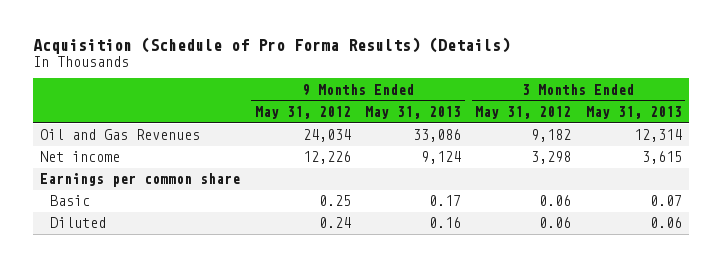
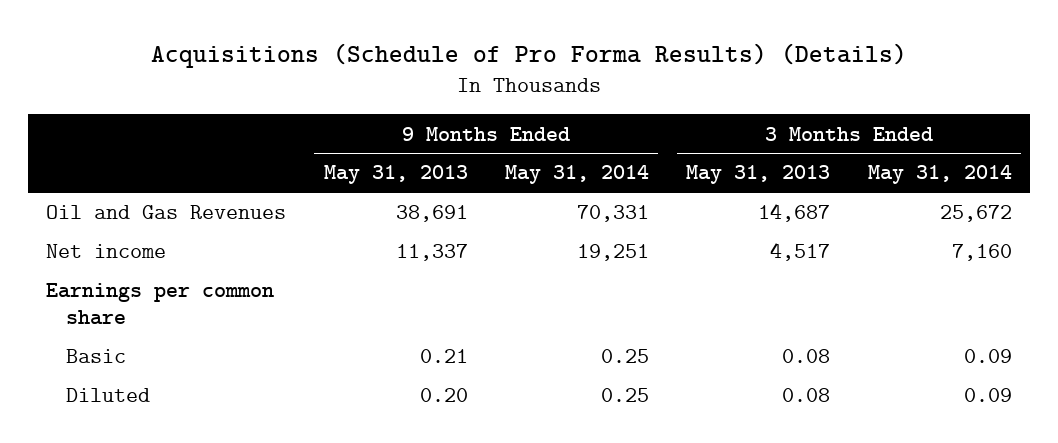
[33,37,511,55] Acquisition (Schedule of Pro Forma Results) (Details) -> [150,43,907,69] Acquisitions (Schedule of Pro Forma Results) (Details)
[254,106,351,120] May 31, 2012 -> none
[475,106,572,120] May 31, 2012 -> none
none -> [504,165,649,185] May 31, 2014
none -> [867,165,1012,185] May 31, 2014
[413,129,462,143] 33,086 -> [395,205,468,223] 38,691
[633,129,682,143] 12,314 -> [758,203,831,223] 14,687
[421,151,462,165] 9,124 -> [395,244,468,262] 11,337
[641,151,682,165] 3,615 -> [770,242,831,262] 4,517
[429,195,462,207] 0.17 -> [419,349,468,364] 0.21
[649,195,682,207] 0.07 -> [782,349,831,364] 0.08
[429,217,462,229] 0.16 -> [419,388,468,403] 0.20
[649,217,682,229] 0.06 -> [782,388,831,403] 0.08

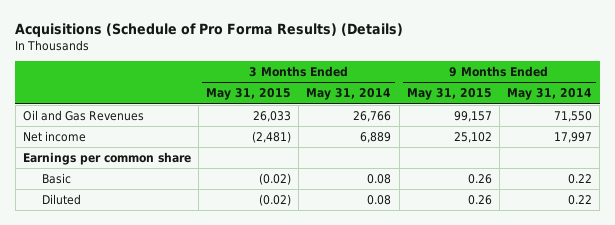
[323,165,468,185] May 31, 2013 -> none
[686,165,831,185] May 31, 2013 -> none
none -> [206,88,292,101] May 31, 2015
none -> [406,88,492,101] May 31, 2015
[576,205,649,223] 70,331 -> [553,110,592,122] 71,550
[939,205,1012,223] 25,672 -> [353,110,392,122] 26,766
[576,244,649,262] 19,251 -> [553,131,592,143] 17,997
[951,244,1012,262] 7,160 -> [360,131,392,143] 6,889
[600,349,649,364] 0.25 -> [567,173,592,184] 0.22
[963,349,1012,364] 0.09 -> [367,173,392,184] 0.08
[600,388,649,403] 0.25 -> [567,194,592,205] 0.22
[963,388,1012,403] 0.09 -> [367,194,392,205] 0.08

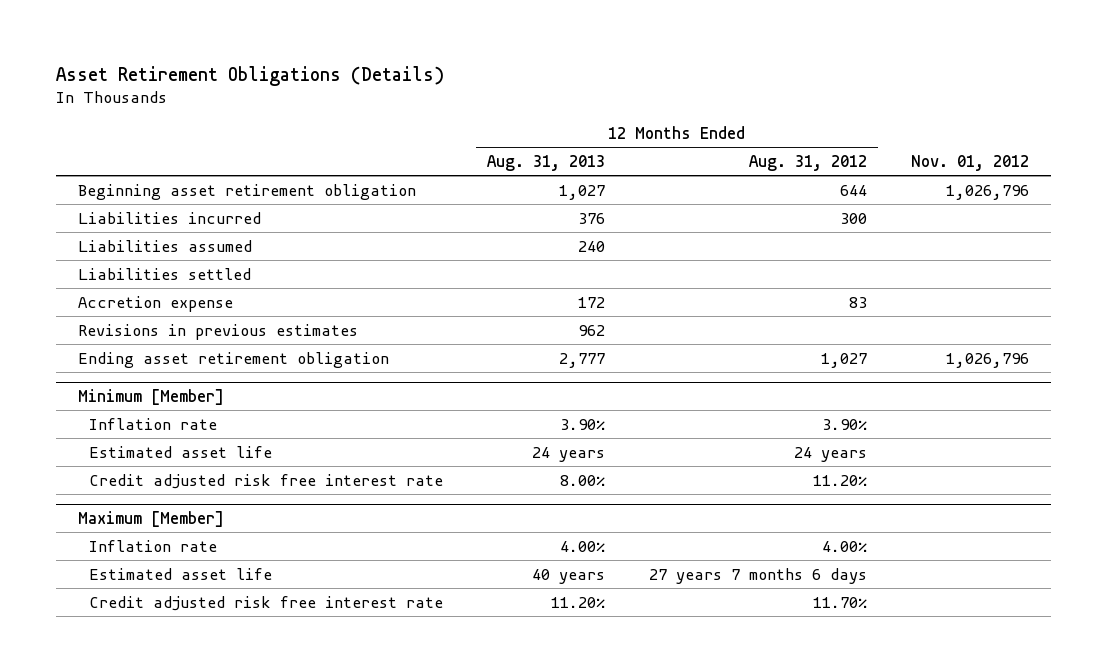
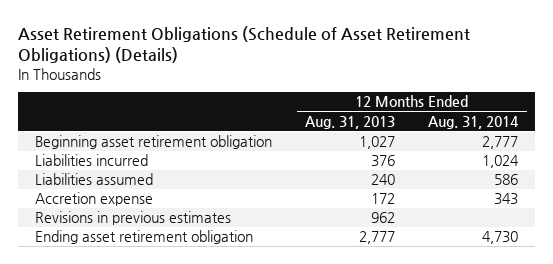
[55,66,444,87] Asset Retirement Obligations (Details) -> [18,26,471,64] Asset Retirement Obligations (Schedule of Asset Retirement Obligations) (Details)
[749,154,868,171] Aug. 31, 2012 -> none
[911,154,1030,171] Nov. 01, 2012 -> none
none -> [428,115,520,129] Aug. 31, 2014
[77,267,251,280] Liabilities settled -> none
[77,388,224,405] Minimum [Member] -> none
[89,417,218,430] Inflation rate -> none
[89,445,273,458] Estimated asset life -> none
[89,473,444,489] Credit adjusted risk free interest rate -> none
[77,510,224,527] Maximum [Member] -> none
[89,539,218,552] Inflation rate -> none
[89,567,273,580] Estimated asset life -> none
[89,595,444,611] Credit adjusted risk free interest rate -> none

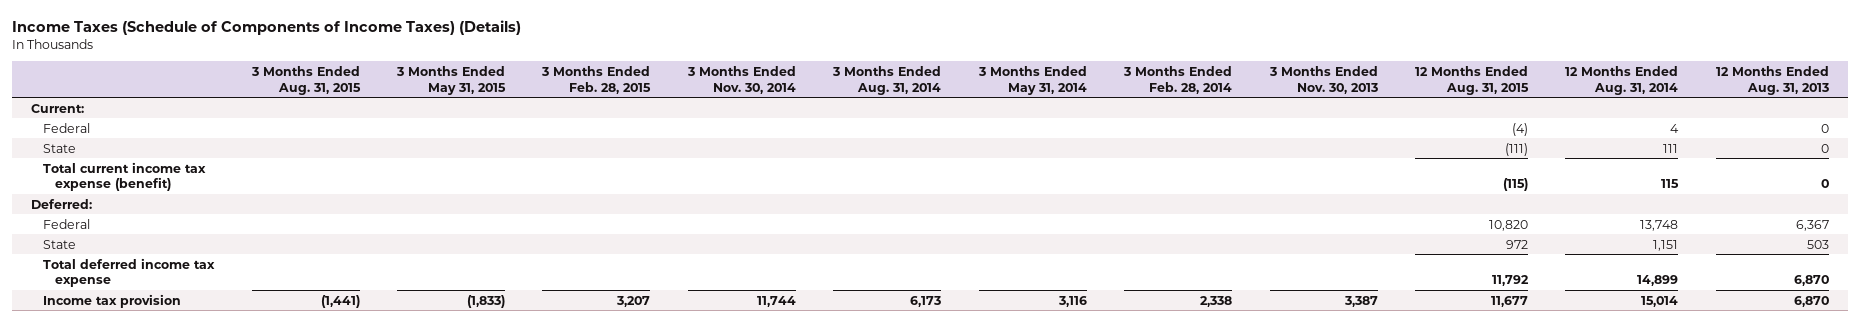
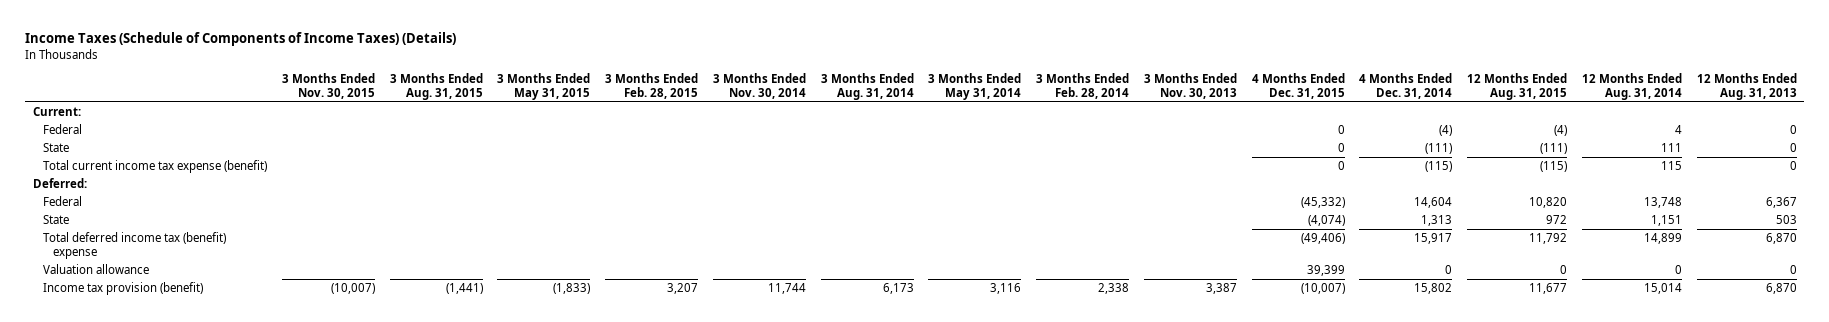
none -> [281,72,375,99] 3 Months Ended Nov. 30, 2015
none -> [1251,72,1345,99] 4 Months Ended Dec. 31, 2015
none -> [1359,72,1453,99] 4 Months Ended Dec. 31, 2014
[43,257,216,288] Total deferred income tax expense -> [43,231,227,259] Total deferred income tax (benefit) expense
none -> [43,263,150,274] Valuation allowance
[43,293,182,308] Income tax provision -> [43,281,204,295] Income tax provision (benefit)

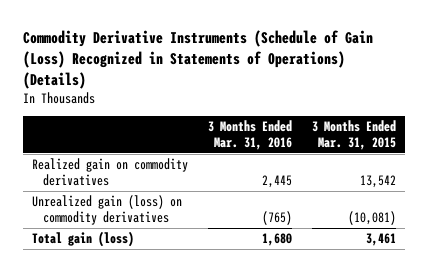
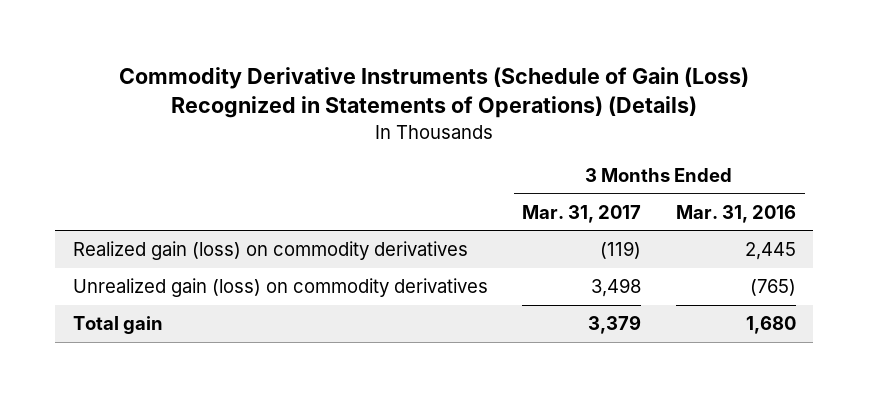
[311,120,396,150] 3 Months Ended Mar. 31, 2015 -> none
none -> [522,204,642,223] Mar. 31, 2017
[32,158,189,186] Realized gain on commodity derivatives -> [72,241,468,261] Realized gain (loss) on commodity derivatives
[32,231,135,248] Total gain (loss) -> [72,316,163,335] Total gain

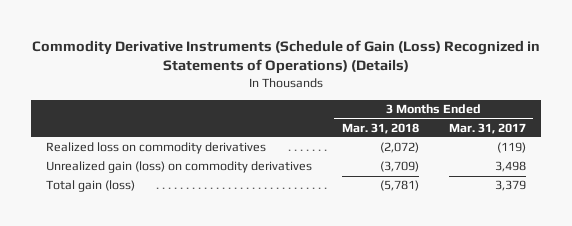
[676,204,797,223] Mar. 31, 2016 -> none
none -> [341,122,419,134] Mar. 31, 2018
[72,241,468,261] Realized gain (loss) on commodity derivatives -> [46,142,267,155] Realized loss on commodity derivatives
[72,316,163,335] Total gain -> [46,180,136,193] Total gain (loss)

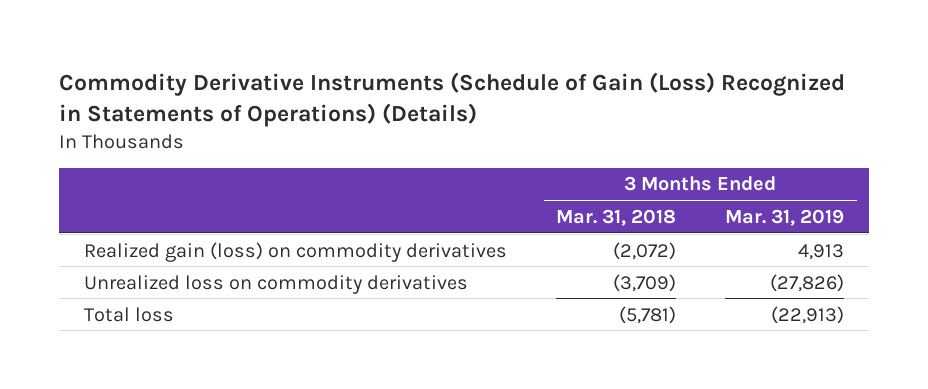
[448,122,526,134] Mar. 31, 2017 -> none
none -> [725,208,845,226] Mar. 31, 2019
[46,142,267,155] Realized loss on commodity derivatives -> [83,241,507,262] Realized gain (loss) on commodity derivatives
[46,161,313,174] Unrealized gain (loss) on commodity derivatives -> [83,274,468,294] Unrealized loss on commodity derivatives
[46,180,136,193] Total gain (loss) -> [83,306,174,322] Total loss

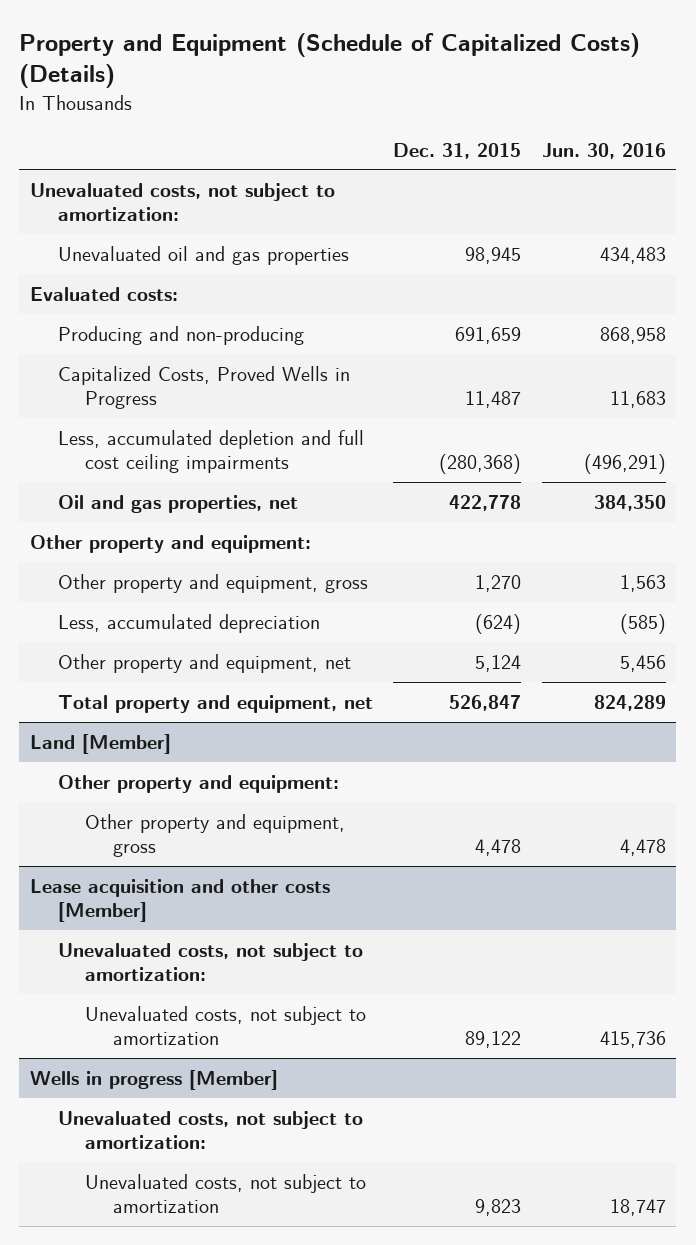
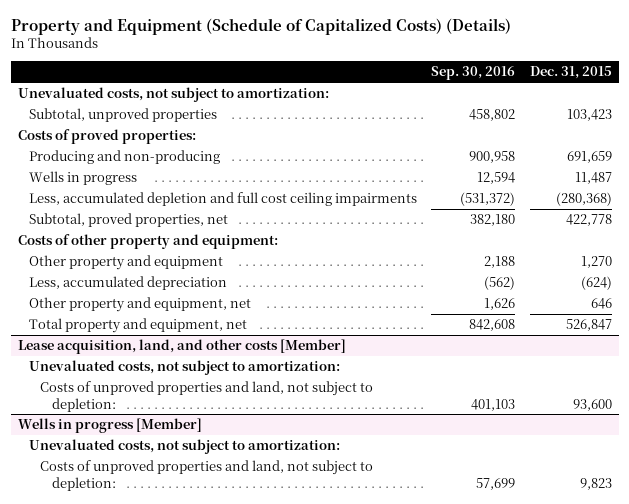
[541,142,666,159] Jun. 30, 2016 -> none
none -> [431,66,516,81] Sep. 30, 2016
[57,245,349,265] Unevaluated oil and gas properties -> none
none -> [29,108,218,123] Subtotal, unproved properties
[29,286,178,301] Evaluated costs: -> [17,129,196,145] Costs of proved properties:
[57,365,350,410] Capitalized Costs, Proved Wells in Progress -> [29,171,138,186] Wells in progress
[57,494,298,513] Oil and gas properties, net -> [29,213,229,228] Subtotal, proved properties, net
[29,534,311,553] Other property and equipment: -> [17,234,278,250] Costs of other property and equipment:
[57,573,368,593] Other property and equipment, gross -> [29,255,224,271] Other property and equipment
[475,654,522,672] 5,124 -> [590,298,612,310] 646
[29,733,171,754] Land [Member] -> none
[57,774,339,793] Other property and equipment: -> none
[85,813,346,858] Other property and equipment, gross -> none
[29,878,330,923] Lease acquisition and other costs [Member] -> [17,339,346,355] Lease acquisition, land, and other costs [Member]
[85,1005,367,1046] Unevaluated costs, not subject to amortization -> [40,381,374,412] Costs of unproved properties and land, not subject to depletion:
[465,1031,522,1049] 89,122 -> [572,398,612,411] 93,600
[85,1173,367,1214] Unevaluated costs, not subject to amortization -> [40,460,374,491] Costs of unproved properties and land, not subject to depletion:

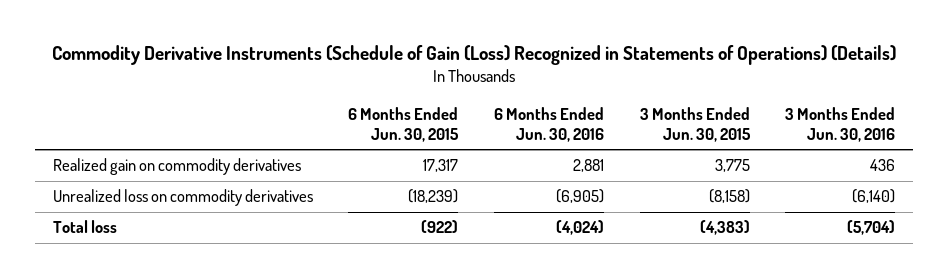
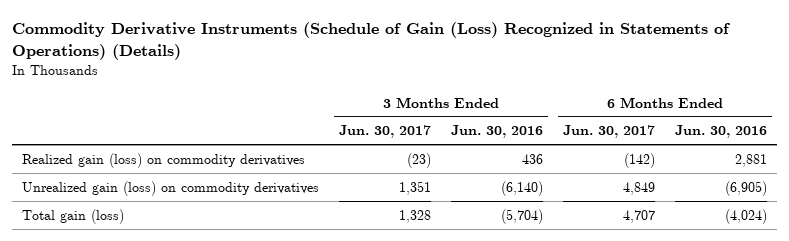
[348,107,460,142] 6 Months Ended Jun. 30, 2015 -> none
[639,107,751,142] 3 Months Ended Jun. 30, 2015 -> none
none -> [339,125,432,139] Jun. 30, 2017
none -> [562,125,655,139] Jun. 30, 2017
[52,158,301,176] Realized gain on commodity derivatives -> [22,152,306,168] Realized gain (loss) on commodity derivatives
[52,189,313,207] Unrealized loss on commodity derivatives -> [22,180,320,196] Unrealized gain (loss) on commodity derivatives
[52,220,117,234] Total loss -> [22,208,125,224] Total gain (loss)

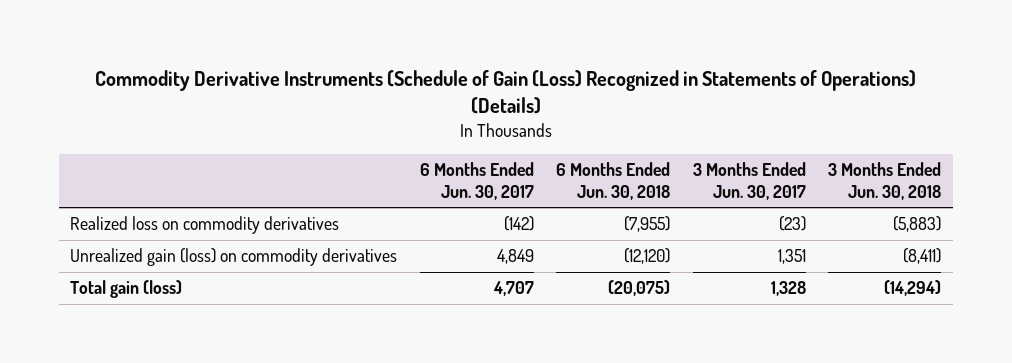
[451,125,544,139] Jun. 30, 2016 -> none
[674,125,767,139] Jun. 30, 2016 -> none
none -> [556,162,671,200] 6 Months Ended Jun. 30, 2018
none -> [828,162,942,200] 3 Months Ended Jun. 30, 2018
[22,152,306,168] Realized gain (loss) on commodity derivatives -> [70,216,340,235] Realized loss on commodity derivatives

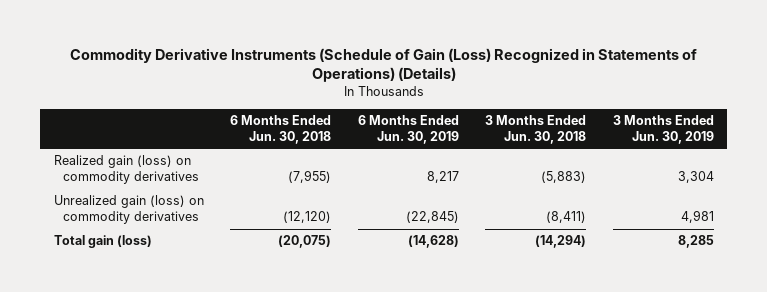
[419,162,534,200] 6 Months Ended Jun. 30, 2017 -> none
[692,162,806,200] 3 Months Ended Jun. 30, 2017 -> none
none -> [357,115,459,145] 6 Months Ended Jun. 30, 2019
none -> [612,115,714,145] 3 Months Ended Jun. 30, 2019
[70,216,340,235] Realized loss on commodity derivatives -> [53,155,199,185] Realized gain (loss) on commodity derivatives

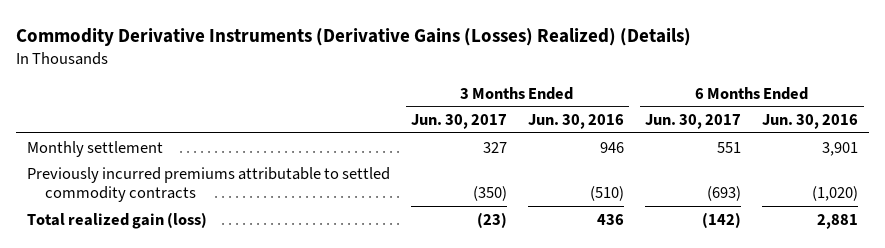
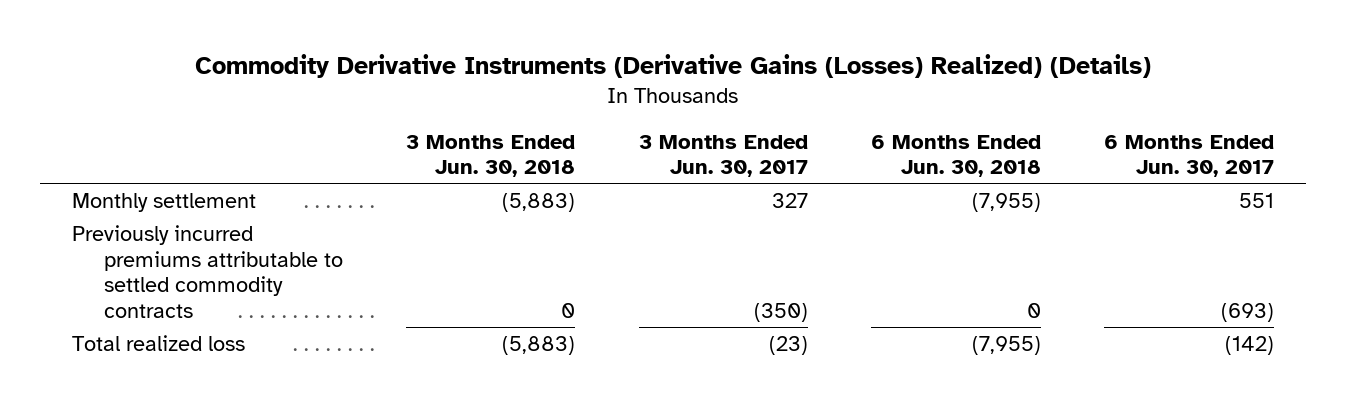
[528,113,625,129] Jun. 30, 2016 -> none
[762,113,859,129] Jun. 30, 2016 -> none
none -> [406,134,576,178] 3 Months Ended Jun. 30, 2018
none -> [870,134,1041,178] 6 Months Ended Jun. 30, 2018
[26,211,207,229] Total realized gain (loss) -> [71,334,245,351] Total realized loss

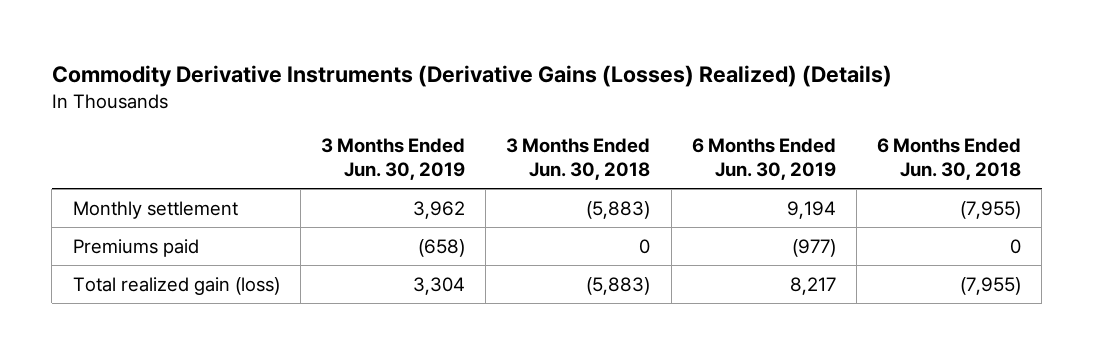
[638,134,808,178] 3 Months Ended Jun. 30, 2017 -> none
[1104,134,1275,178] 6 Months Ended Jun. 30, 2017 -> none
none -> [320,138,465,181] 3 Months Ended Jun. 30, 2019
none -> [691,138,836,181] 6 Months Ended Jun. 30, 2019
[71,224,343,318] Previously incurred premiums attributable to settled commodity contracts -> none
none -> [72,238,199,257] Premiums paid
[71,334,245,351] Total realized loss -> [72,276,280,295] Total realized gain (loss)

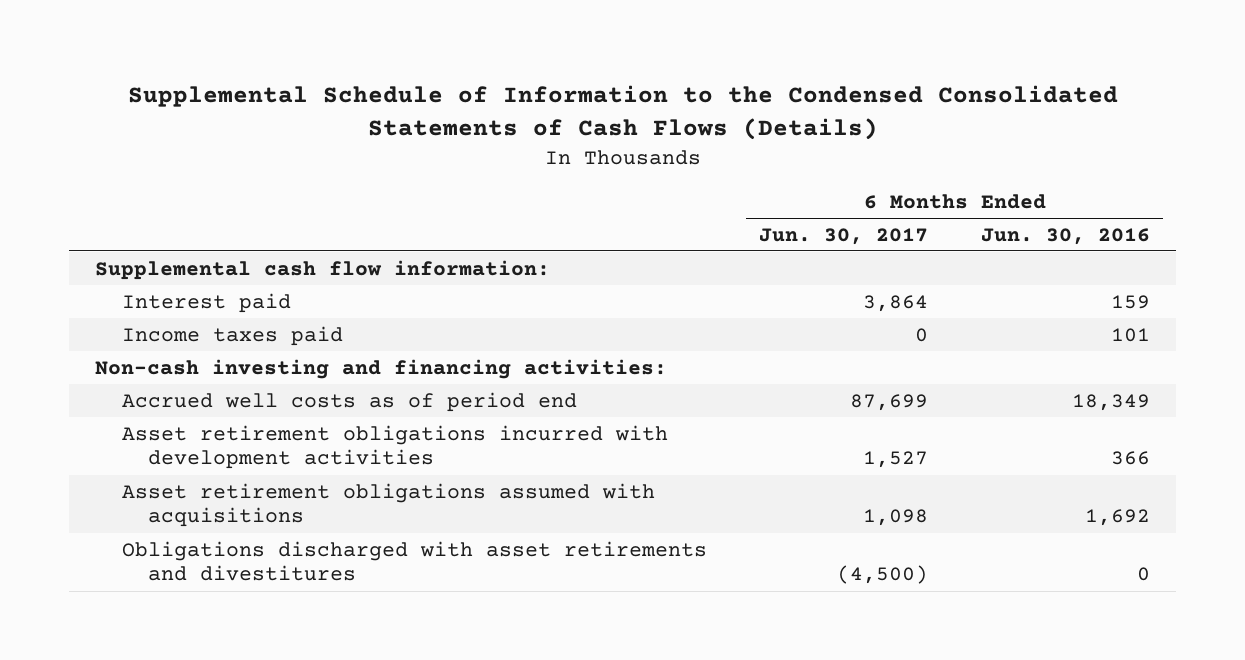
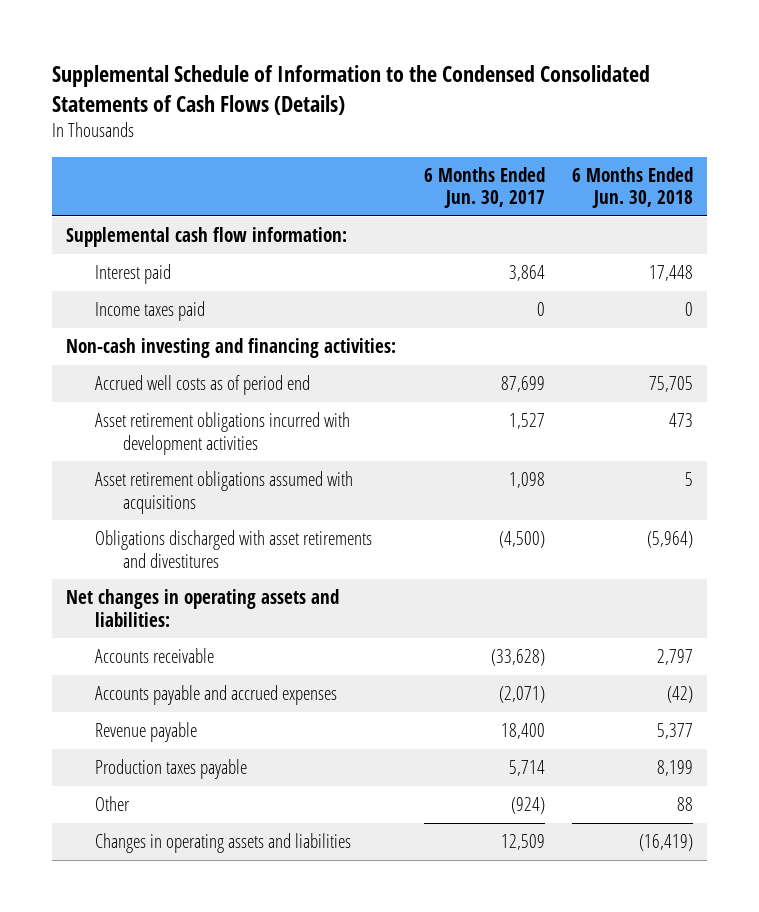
[981,227,1151,245] Jun. 30, 2016 -> none
none -> [572,166,694,209] 6 Months Ended Jun. 30, 2018
none -> [66,589,340,627] Net changes in operating assets and liabilities:
none -> [94,648,214,664] Accounts receivable
none -> [94,685,337,706] Accounts payable and accrued expenses
none -> [94,722,197,743] Revenue payable
none -> [94,759,247,780] Production taxes payable
none -> [94,796,130,812] Other
none -> [94,833,351,854] Changes in operating assets and liabilities

